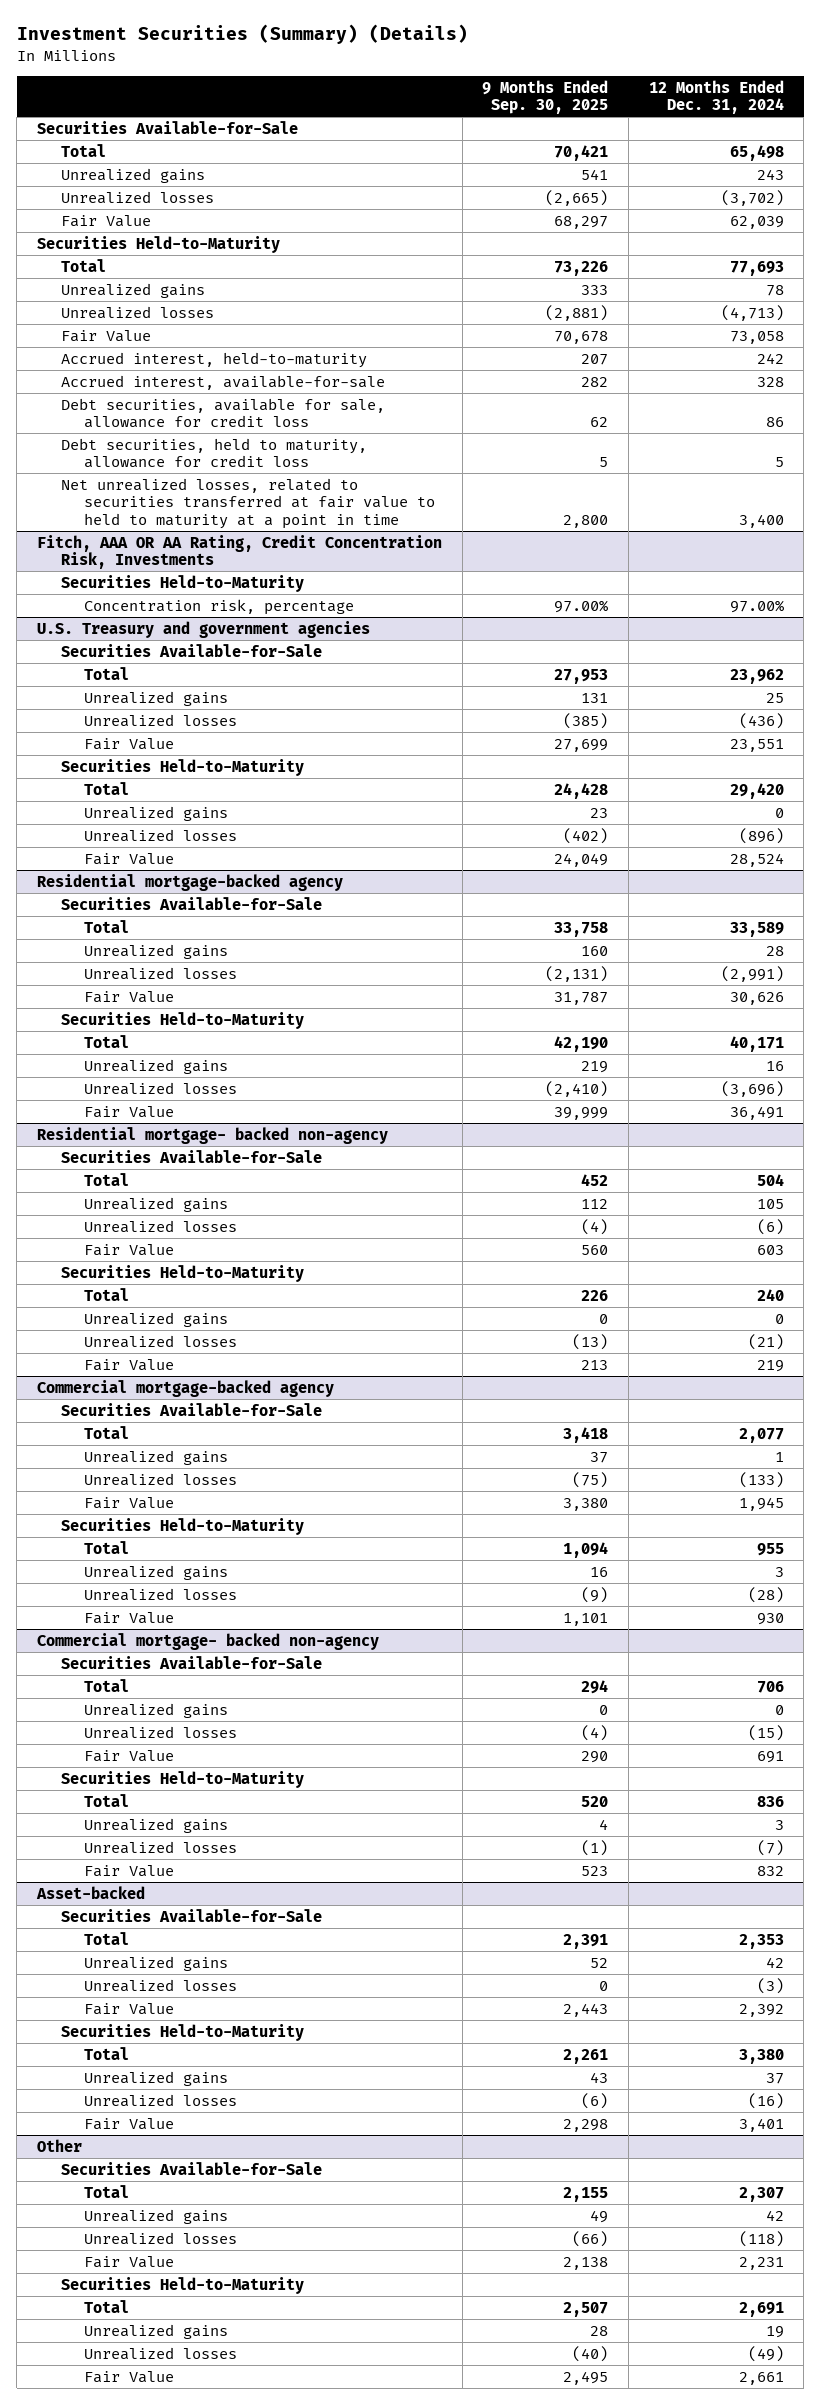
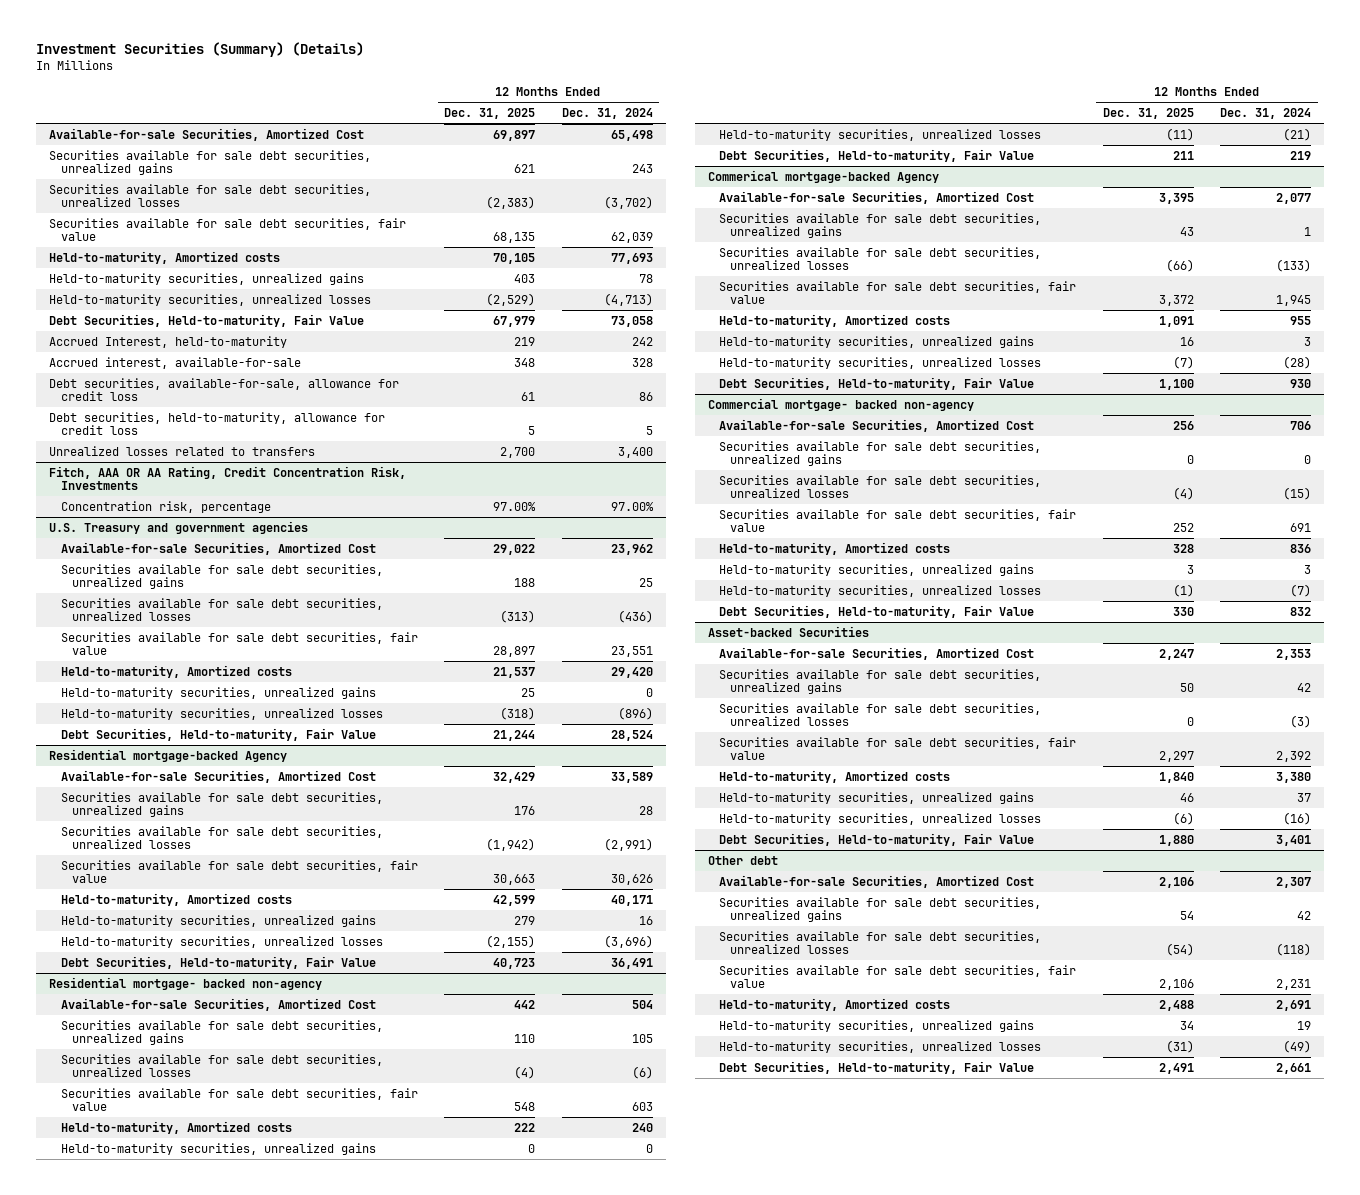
[482,79,609,115] 9 Months Ended Sep. 30, 2025 -> none
none -> [444,107,536,119] Dec. 31, 2025
[36,120,298,134] Securities Available-for-Sale -> none
[36,235,280,253] Securities Held-to-Maturity -> none
[60,143,106,157] Total -> [49,127,365,141] Available-for-sale Securities, Amortized Cost
[60,167,205,183] Unrealized gains -> [49,149,372,176] Securities available for sale debt securities, unrealized gains
[60,190,214,204] Unrealized losses -> [49,183,372,208] Securities available for sale debt securities, unrealized losses
[60,214,151,227] Fair Value -> [49,217,407,242] Securities available for sale debt securities, fair value
[60,258,106,272] Total -> [49,250,281,264] Held-to-maturity, Amortized costs
[60,282,205,298] Unrealized gains -> [49,272,365,285] Held-to-maturity securities, unrealized gains
[60,305,214,319] Unrealized losses -> [49,293,372,306] Held-to-maturity securities, unrealized losses
[60,329,151,342] Fair Value -> [49,313,365,327] Debt Securities, Held-to-maturity, Fair Value
[60,351,367,368] Accrued interest, held-to-maturity -> [49,335,288,348] Accrued Interest, held-to-maturity
[60,397,385,429] Debt securities, available for sale, allowance for credit loss -> [49,377,400,402] Debt securities, available-for-sale, allowance for credit loss
[60,437,367,469] Debt securities, held to maturity, allowance for credit loss -> [49,411,386,436] Debt securities, held-to-maturity, allowance for credit loss
[60,477,436,530] Net unrealized losses, related to securities transferred at fair value to held to maturity at a point in time -> [49,445,316,456] Unrealized losses related to transfers
[60,574,304,592] Securities Held-to-Maturity -> none
[60,643,322,657] Securities Available-for-Sale -> none
[60,758,304,776] Securities Held-to-Maturity -> none
[60,896,322,910] Securities Available-for-Sale -> none
[60,1011,304,1029] Securities Held-to-Maturity -> none
[84,666,130,680] Total -> [60,541,376,555] Available-for-sale Securities, Amortized Cost
[84,690,229,706] Unrealized gains -> [60,563,383,590] Securities available for sale debt securities, unrealized gains
[84,713,238,727] Unrealized losses -> [60,597,383,622] Securities available for sale debt securities, unrealized losses
[84,737,175,750] Fair Value -> [60,631,418,656] Securities available for sale debt securities, fair value
[84,781,130,795] Total -> [60,664,292,678] Held-to-maturity, Amortized costs
[84,805,229,821] Unrealized gains -> [60,686,376,699] Held-to-maturity securities, unrealized gains
[84,828,238,842] Unrealized losses -> [60,707,383,720] Held-to-maturity securities, unrealized losses
[84,852,175,865] Fair Value -> [60,727,376,741] Debt Securities, Held-to-maturity, Fair Value
[36,873,343,891] Residential mortgage-backed agency -> [49,748,288,762] Residential mortgage-backed Agency
[84,919,130,933] Total -> [60,769,376,783] Available-for-sale Securities, Amortized Cost
[84,943,229,959] Unrealized gains -> [60,791,383,818] Securities available for sale debt securities, unrealized gains
[84,966,238,980] Unrealized losses -> [60,825,383,850] Securities available for sale debt securities, unrealized losses
[84,990,175,1003] Fair Value -> [60,859,418,884] Securities available for sale debt securities, fair value
[84,1034,130,1048] Total -> [60,892,292,906] Held-to-maturity, Amortized costs
[84,1058,229,1074] Unrealized gains -> [60,914,376,927] Held-to-maturity securities, unrealized gains
[84,1081,238,1095] Unrealized losses -> [60,935,383,948] Held-to-maturity securities, unrealized losses
[84,1105,175,1118] Fair Value -> [60,955,376,969] Debt Securities, Held-to-maturity, Fair Value
[60,1149,322,1163] Securities Available-for-Sale -> none
[60,1264,304,1282] Securities Held-to-Maturity -> none
[60,1402,322,1416] Securities Available-for-Sale -> none
[60,1517,304,1535] Securities Held-to-Maturity -> none
[84,1172,130,1186] Total -> [60,997,376,1011] Available-for-sale Securities, Amortized Cost
[84,1196,229,1212] Unrealized gains -> [60,1019,383,1046] Securities available for sale debt securities, unrealized gains
[84,1219,238,1233] Unrealized losses -> [60,1053,383,1078] Securities available for sale debt securities, unrealized losses
[84,1243,175,1256] Fair Value -> [60,1087,418,1112] Securities available for sale debt securities, fair value
[84,1287,130,1301] Total -> [60,1120,292,1134] Held-to-maturity, Amortized costs
[84,1311,229,1327] Unrealized gains -> [60,1142,376,1155] Held-to-maturity securities, unrealized gains
[84,1334,238,1348] Unrealized losses -> [719,128,1042,141] Held-to-maturity securities, unrealized losses
[84,1358,175,1371] Fair Value -> [719,148,1035,162] Debt Securities, Held-to-maturity, Fair Value
[36,1379,334,1397] Commercial mortgage-backed agency -> [707,169,939,183] Commerical mortgage-backed Agency
[84,1425,130,1439] Total -> [719,190,1035,204] Available-for-sale Securities, Amortized Cost
[84,1449,229,1465] Unrealized gains -> [719,212,1042,239] Securities available for sale debt securities, unrealized gains
[84,1472,238,1486] Unrealized losses -> [719,246,1042,271] Securities available for sale debt securities, unrealized losses
[84,1496,175,1509] Fair Value -> [719,280,1077,305] Securities available for sale debt securities, fair value
[84,1540,130,1554] Total -> [719,313,951,327] Held-to-maturity, Amortized costs
[84,1564,229,1580] Unrealized gains -> [719,335,1035,348] Held-to-maturity securities, unrealized gains
[84,1587,238,1601] Unrealized losses -> [719,356,1042,369] Held-to-maturity securities, unrealized losses
[84,1611,175,1624] Fair Value -> [719,376,1035,390] Debt Securities, Held-to-maturity, Fair Value
[60,1655,322,1669] Securities Available-for-Sale -> none
[60,1770,304,1788] Securities Held-to-Maturity -> none
[60,1908,322,1922] Securities Available-for-Sale -> none
[60,2023,304,2041] Securities Held-to-Maturity -> none
[60,2161,322,2175] Securities Available-for-Sale -> none
[60,2276,304,2294] Securities Held-to-Maturity -> none
[84,1678,130,1692] Total -> [719,418,1035,432] Available-for-sale Securities, Amortized Cost
[84,1702,229,1718] Unrealized gains -> [719,440,1042,467] Securities available for sale debt securities, unrealized gains
[84,1725,238,1739] Unrealized losses -> [719,474,1042,499] Securities available for sale debt securities, unrealized losses
[84,1749,175,1762] Fair Value -> [719,508,1077,533] Securities available for sale debt securities, fair value
[84,1793,130,1807] Total -> [719,541,951,555] Held-to-maturity, Amortized costs
[84,1817,229,1833] Unrealized gains -> [719,563,1035,576] Held-to-maturity securities, unrealized gains
[84,1840,238,1854] Unrealized losses -> [719,584,1042,597] Held-to-maturity securities, unrealized losses
[84,1864,175,1877] Fair Value -> [719,604,1035,618] Debt Securities, Held-to-maturity, Fair Value
[35,1885,145,1899] Asset-backed -> [707,625,869,637] Asset-backed Securities
[84,1931,130,1945] Total -> [719,646,1035,660] Available-for-sale Securities, Amortized Cost
[84,1955,229,1971] Unrealized gains -> [719,668,1042,695] Securities available for sale debt securities, unrealized gains
[84,1978,238,1992] Unrealized losses -> [719,702,1042,727] Securities available for sale debt securities, unrealized losses
[84,2002,175,2015] Fair Value -> [719,736,1077,761] Securities available for sale debt securities, fair value
[84,2046,130,2060] Total -> [719,769,951,783] Held-to-maturity, Amortized costs
[84,2070,229,2086] Unrealized gains -> [719,791,1035,804] Held-to-maturity securities, unrealized gains
[84,2093,238,2107] Unrealized losses -> [719,812,1042,825] Held-to-maturity securities, unrealized losses
[84,2117,175,2130] Fair Value -> [719,832,1035,846] Debt Securities, Held-to-maturity, Fair Value
[36,2138,82,2152] Other -> [707,855,778,865] Other debt
[84,2184,130,2198] Total -> [719,874,1035,888] Available-for-sale Securities, Amortized Cost
[84,2208,229,2224] Unrealized gains -> [719,896,1042,923] Securities available for sale debt securities, unrealized gains
[84,2231,238,2245] Unrealized losses -> [719,930,1042,955] Securities available for sale debt securities, unrealized losses
[84,2255,175,2268] Fair Value -> [719,964,1077,989] Securities available for sale debt securities, fair value
[84,2299,130,2313] Total -> [719,997,951,1011] Held-to-maturity, Amortized costs
[84,2323,229,2339] Unrealized gains -> [719,1019,1035,1032] Held-to-maturity securities, unrealized gains
[84,2346,238,2360] Unrealized losses -> [719,1040,1042,1053] Held-to-maturity securities, unrealized losses
[84,2370,175,2383] Fair Value -> [719,1060,1035,1074] Debt Securities, Held-to-maturity, Fair Value

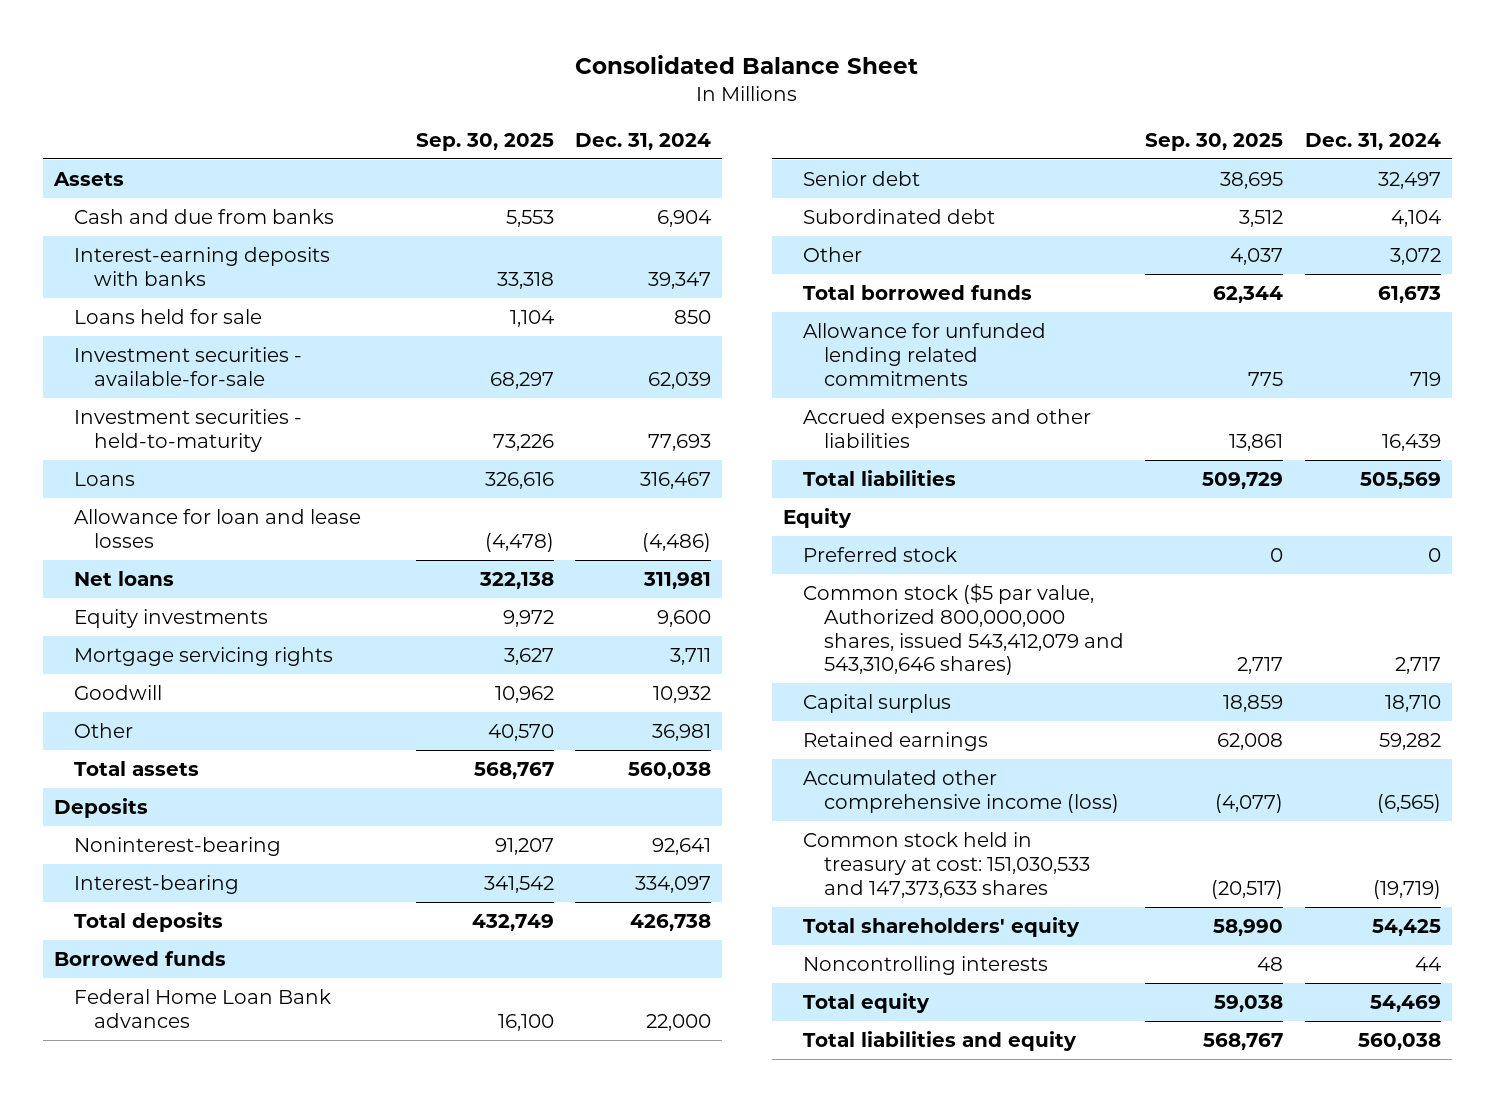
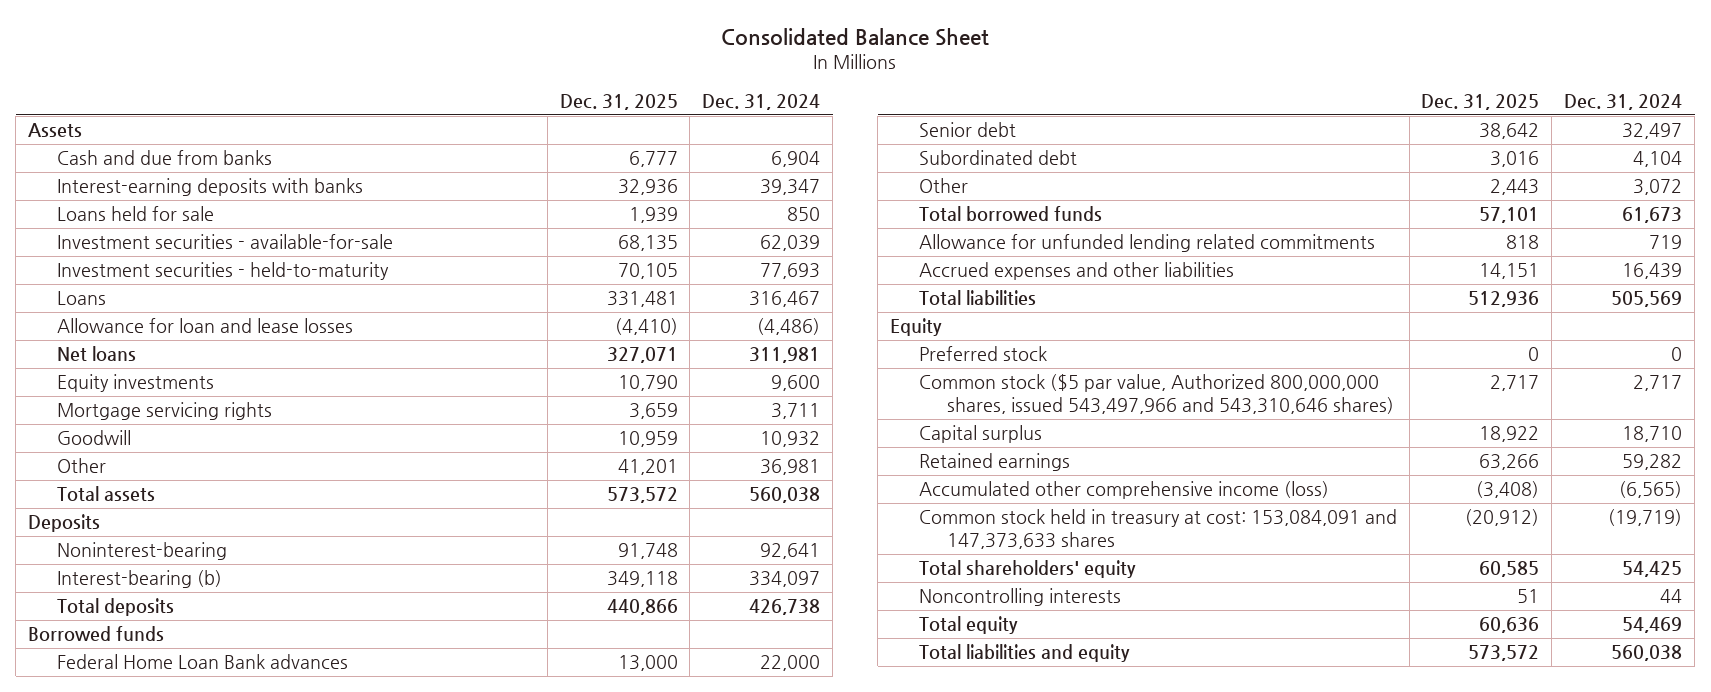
[415,132,554,151] Sep. 30, 2025 -> none
none -> [559,93,678,110] Dec. 31, 2025
[73,874,239,894] Interest-bearing -> [56,570,222,589] Interest-bearing (b)
[803,582,1124,676] Common stock ($5 par value, Authorized 800,000,000 shares, issued 543,412,079 and 543,310,646 shares) -> [918,374,1395,414] Common stock ($5 par value, Authorized 800,000,000 shares, issued 543,497,966 and 543,310,646 shares)
[803,831,1090,898] Common stock held in treasury at cost: 151,030,533 and 147,373,633 shares -> [918,509,1397,549] Common stock held in treasury at cost: 153,084,091 and 147,373,633 shares

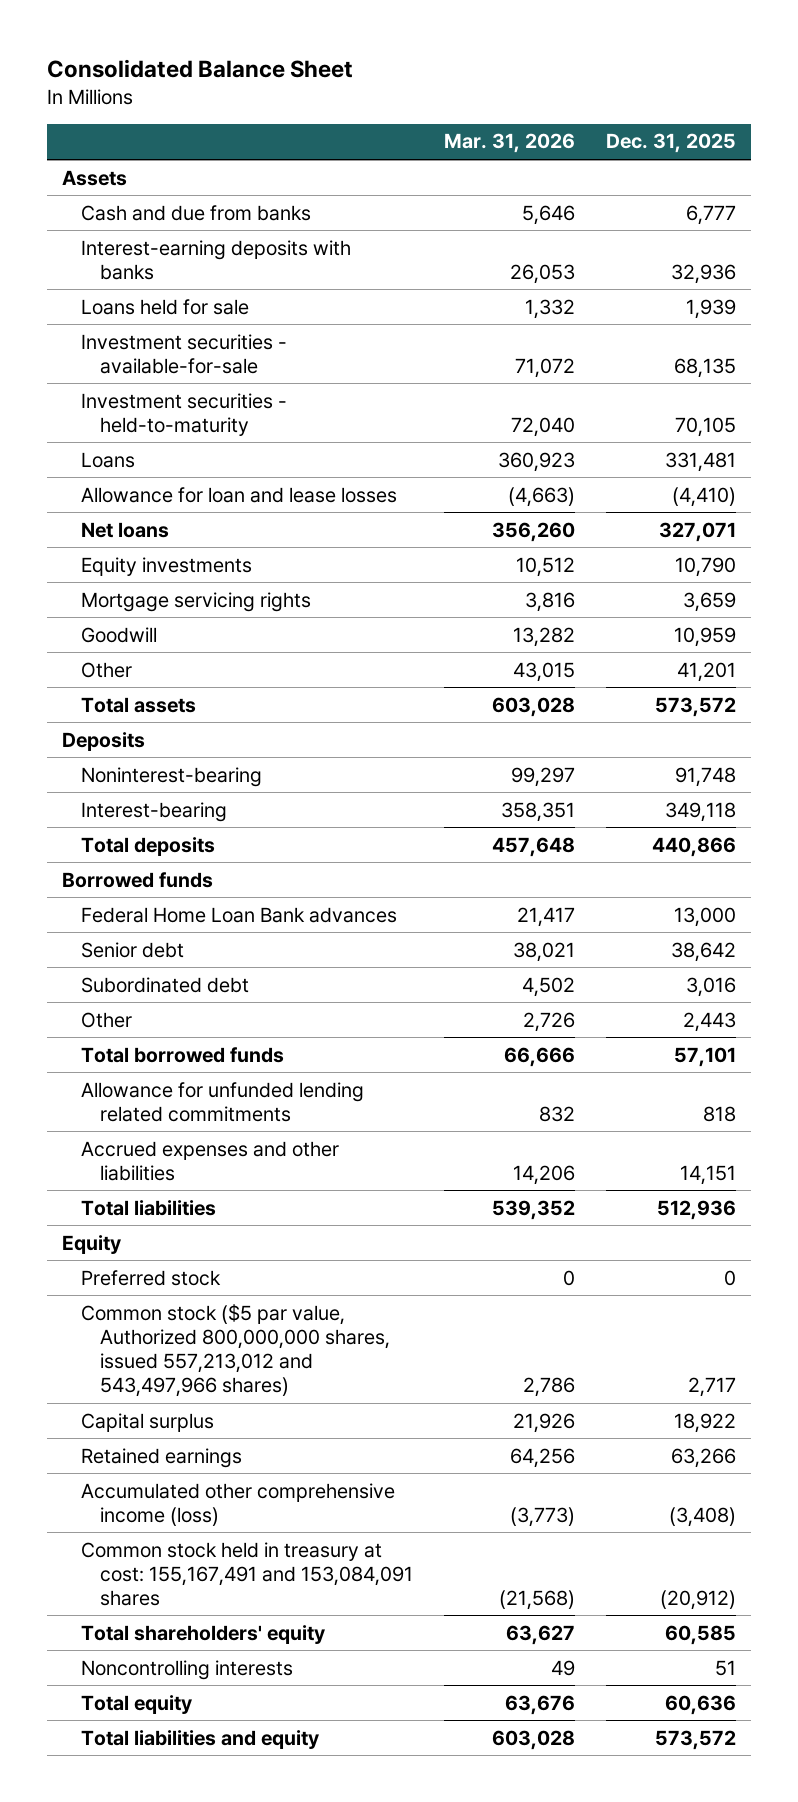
[702,93,821,110] Dec. 31, 2024 -> none
none -> [444,133,576,154] Mar. 31, 2026
[56,570,222,589] Interest-bearing (b) -> [81,801,228,822] Interest-bearing
[918,374,1395,414] Common stock ($5 par value, Authorized 800,000,000 shares, issued 543,497,966 and 543,310,646 shares) -> [81,1303,391,1398] Common stock ($5 par value, Authorized 800,000,000 shares, issued 557,213,012 and 543,497,966 shares)
[918,509,1397,549] Common stock held in treasury at cost: 153,084,091 and 147,373,633 shares -> [81,1541,414,1606] Common stock held in treasury at cost: 155,167,491 and 153,084,091 shares

